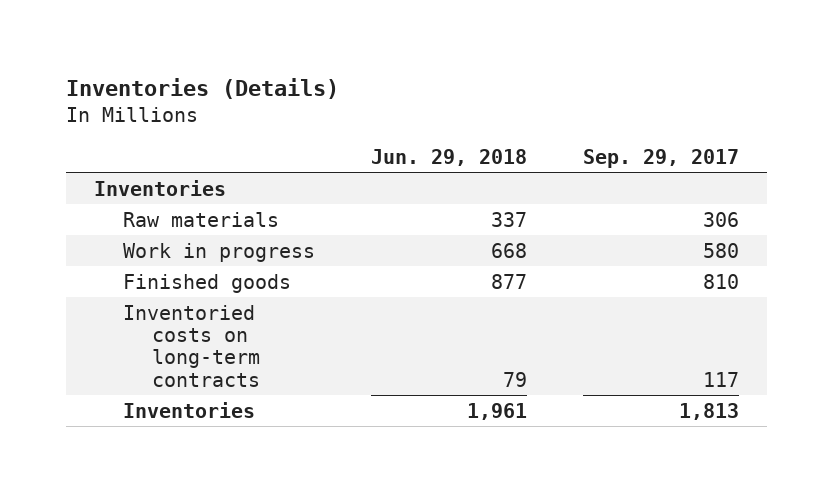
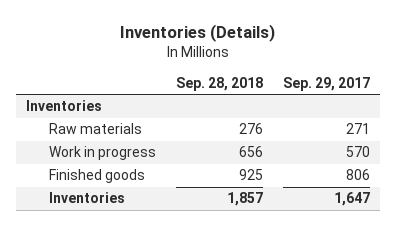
[370,148,527,166] Jun. 29, 2018 -> none
none -> [175,76,263,91] Sep. 28, 2018
[122,304,260,387] Inventoried costs on long-term contracts -> none
[703,211,740,227] 306 -> [345,123,370,135] 271
[703,242,740,258] 580 -> [345,146,370,158] 570
[703,273,740,289] 810 -> [345,169,370,181] 806
[679,402,740,420] 1,813 -> [333,192,370,207] 1,647

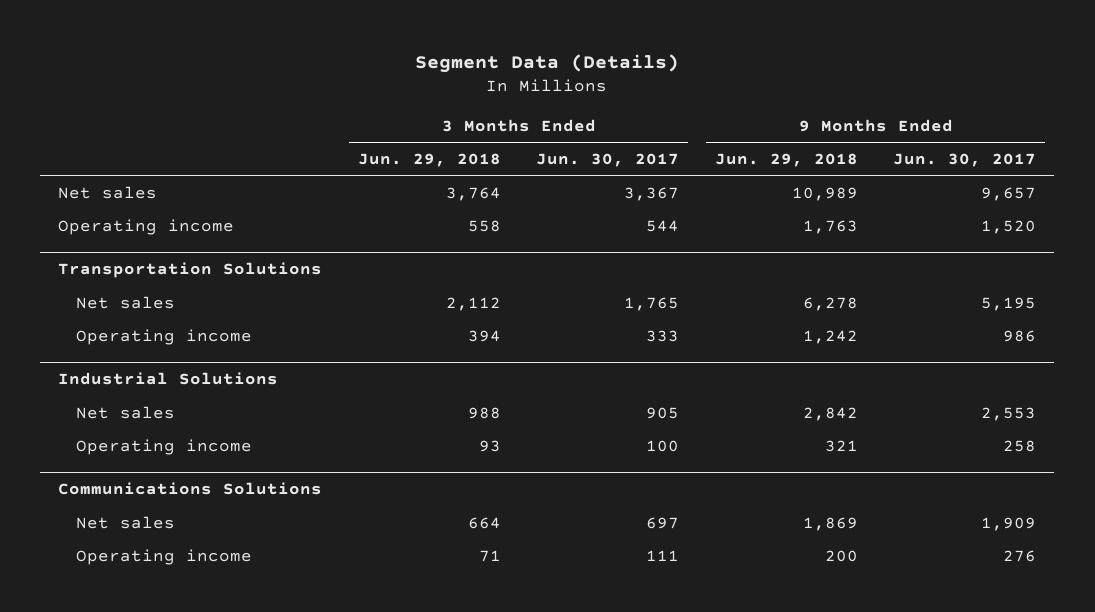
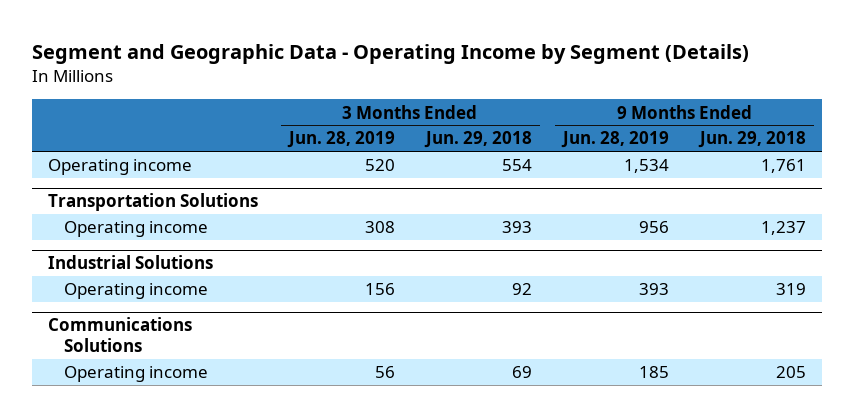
[415,53,680,73] Segment Data (Details) -> [32,43,750,64] Segment and Geographic Data - Operating Income by Segment (Details)
[536,152,680,167] Jun. 30, 2017 -> none
[893,152,1037,167] Jun. 30, 2017 -> none
none -> [286,131,395,149] Jun. 28, 2019
none -> [561,131,670,149] Jun. 28, 2019
[58,185,158,199] Net sales -> none
[467,219,501,232] 558 -> [502,159,533,172] 554
[802,219,858,234] 1,763 -> [761,159,807,174] 1,761
[75,295,175,309] Net sales -> none
[467,329,501,342] 394 -> [502,221,533,234] 393
[802,329,858,344] 1,242 -> [761,221,807,236] 1,237
[75,405,175,419] Net sales -> none
[478,439,501,452] 93 -> [512,283,533,296] 92
[824,439,858,452] 321 -> [776,283,807,296] 319
[75,515,175,529] Net sales -> none
[478,549,501,562] 71 -> [512,366,533,379] 69
[824,549,858,562] 200 -> [776,366,807,379] 205

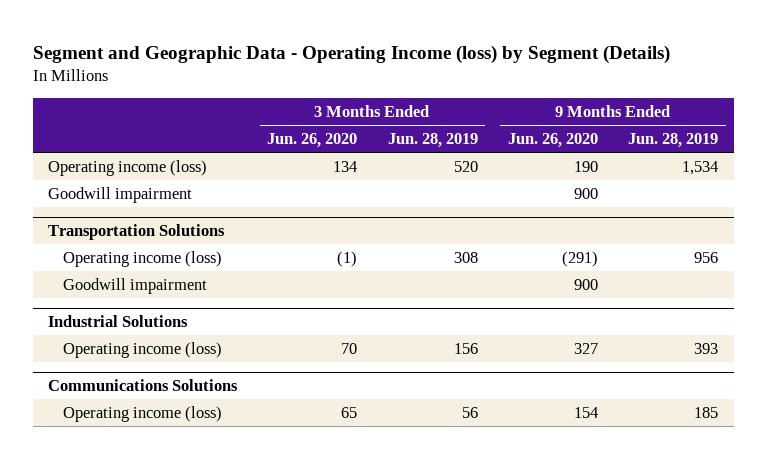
[32,43,750,64] Segment and Geographic Data - Operating Income by Segment (Details) -> [32,44,670,64] Segment and Geographic Data - Operating Income (loss) by Segment (Details)
[424,131,533,149] Jun. 29, 2018 -> none
[698,131,807,149] Jun. 29, 2018 -> none
none -> [267,132,358,148] Jun. 26, 2020
none -> [508,132,599,148] Jun. 26, 2020
[47,159,192,176] Operating income -> [47,159,207,176] Operating income (loss)
none -> [47,186,192,203] Goodwill impairment
[64,221,209,238] Operating income -> [63,250,223,267] Operating income (loss)
none -> [63,277,208,294] Goodwill impairment
[64,283,209,300] Operating income -> [63,341,223,358] Operating income (loss)
[64,366,209,383] Operating income -> [63,405,223,422] Operating income (loss)

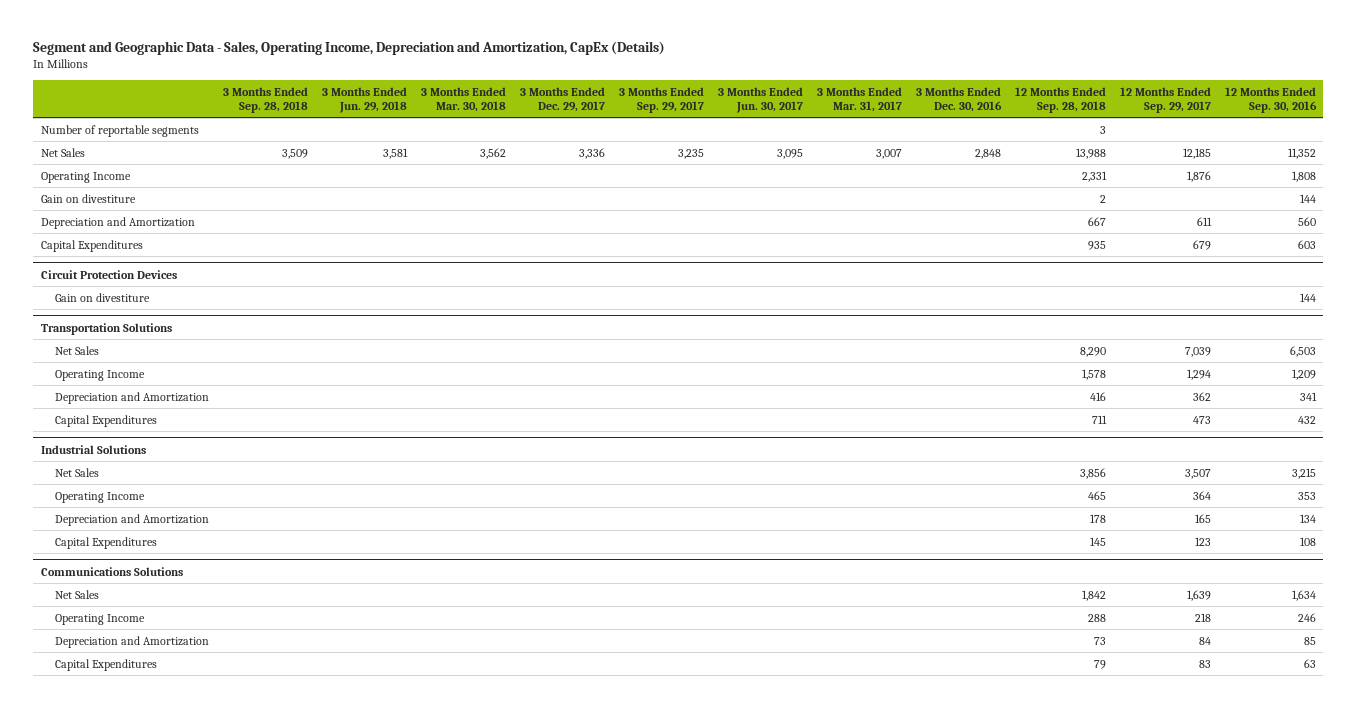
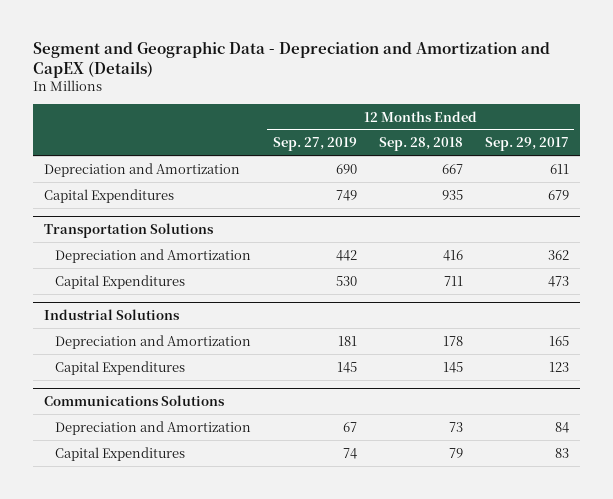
[33,41,666,56] Segment and Geographic Data - Sales, Operating Income, Depreciation and Amortization, CapEx (Details) -> [33,40,551,78] Segment and Geographic Data - Depreciation and Amortization and CapEX (Details)
[222,86,308,113] 3 Months Ended Sep. 28, 2018 -> none
[321,86,407,113] 3 Months Ended Jun. 29, 2018 -> none
[420,86,506,112] 3 Months Ended Mar. 30, 2018 -> none
[519,86,605,112] 3 Months Ended Dec. 29, 2017 -> none
[618,86,704,113] 3 Months Ended Sep. 29, 2017 -> none
[717,86,803,113] 3 Months Ended Jun. 30, 2017 -> none
[816,86,902,112] 3 Months Ended Mar. 31, 2017 -> none
[915,86,1002,112] 3 Months Ended Dec. 30, 2016 -> none
[1224,86,1317,113] 12 Months Ended Sep. 30, 2016 -> none
none -> [272,137,357,152] Sep. 27, 2019
[40,124,199,137] Number of reportable segments -> none
[40,147,85,157] Net Sales -> none
[40,171,131,183] Operating Income -> none
[40,193,136,203] Gain on divestiture -> none
[40,269,177,279] Circuit Protection Devices -> none
[54,292,150,302] Gain on divestiture -> none
[54,345,99,355] Net Sales -> none
[54,369,145,381] Operating Income -> none
[54,467,99,477] Net Sales -> none
[54,491,145,503] Operating Income -> none
[54,589,99,599] Net Sales -> none
[54,613,145,625] Operating Income -> none

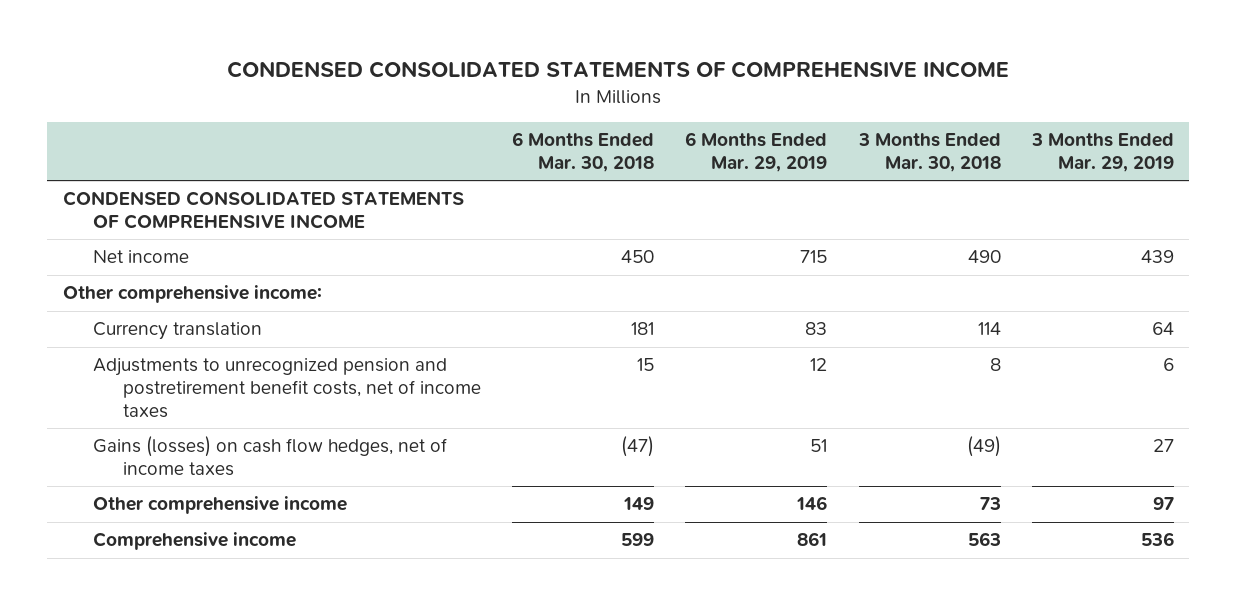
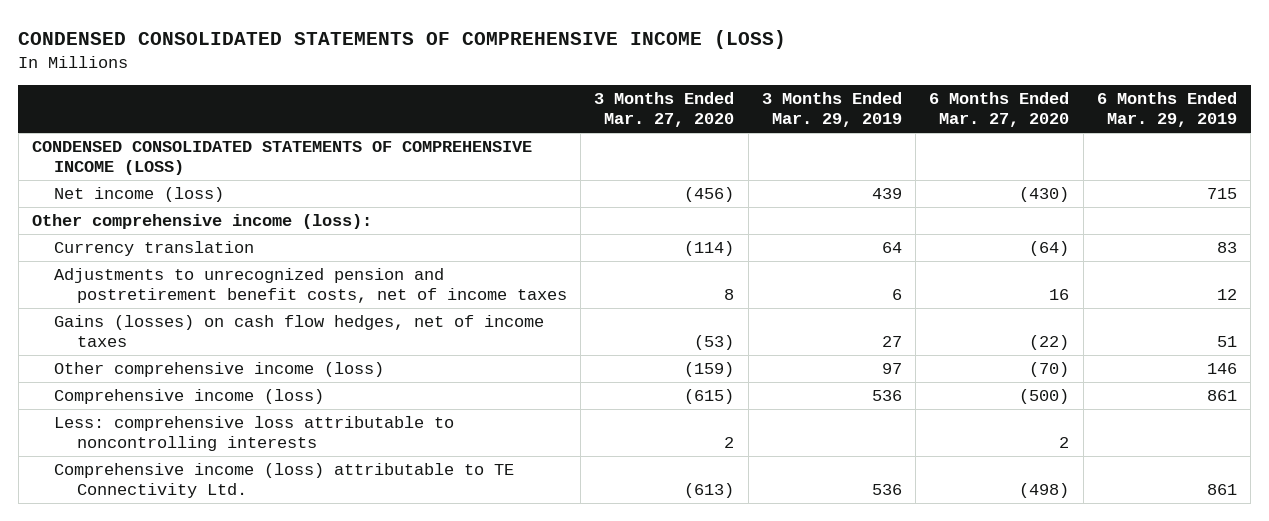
[227,60,1010,78] CONDENSED CONSOLIDATED STATEMENTS OF COMPREHENSIVE INCOME -> [18,29,787,49] CONDENSED CONSOLIDATED STATEMENTS OF COMPREHENSIVE INCOME (LOSS)
[512,131,655,172] 6 Months Ended Mar. 30, 2018 -> none
[857,132,1001,172] 3 Months Ended Mar. 30, 2018 -> none
none -> [594,91,735,128] 3 Months Ended Mar. 27, 2020
none -> [929,91,1070,128] 6 Months Ended Mar. 27, 2020
[62,191,464,230] CONDENSED CONSOLIDATED STATEMENTS OF COMPREHENSIVE INCOME -> [32,141,533,176] CONDENSED CONSOLIDATED STATEMENTS OF COMPREHENSIVE INCOME (LOSS)
[92,250,189,264] Net income -> [54,187,225,203] Net income (loss)
[62,285,322,304] Other comprehensive income: -> [32,214,373,230] Other comprehensive income (loss):
[92,496,347,515] Other comprehensive income -> [54,362,385,378] Other comprehensive income (loss)
none -> [54,389,325,405] Comprehensive income (loss)
none -> [54,416,455,452] Less: comprehensive loss attributable to noncontrolling interests
[92,532,296,551] Comprehensive income -> [54,463,515,499] Comprehensive income (loss) attributable to TE Connectivity Ltd.

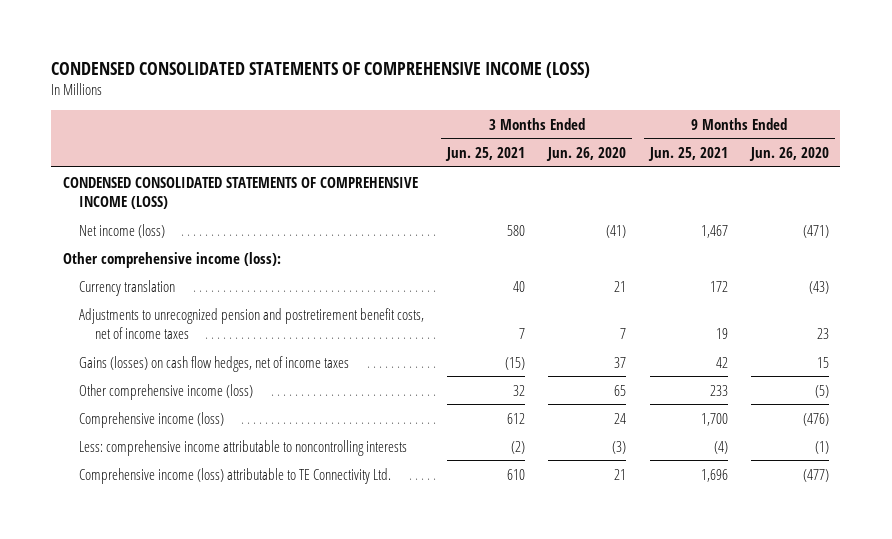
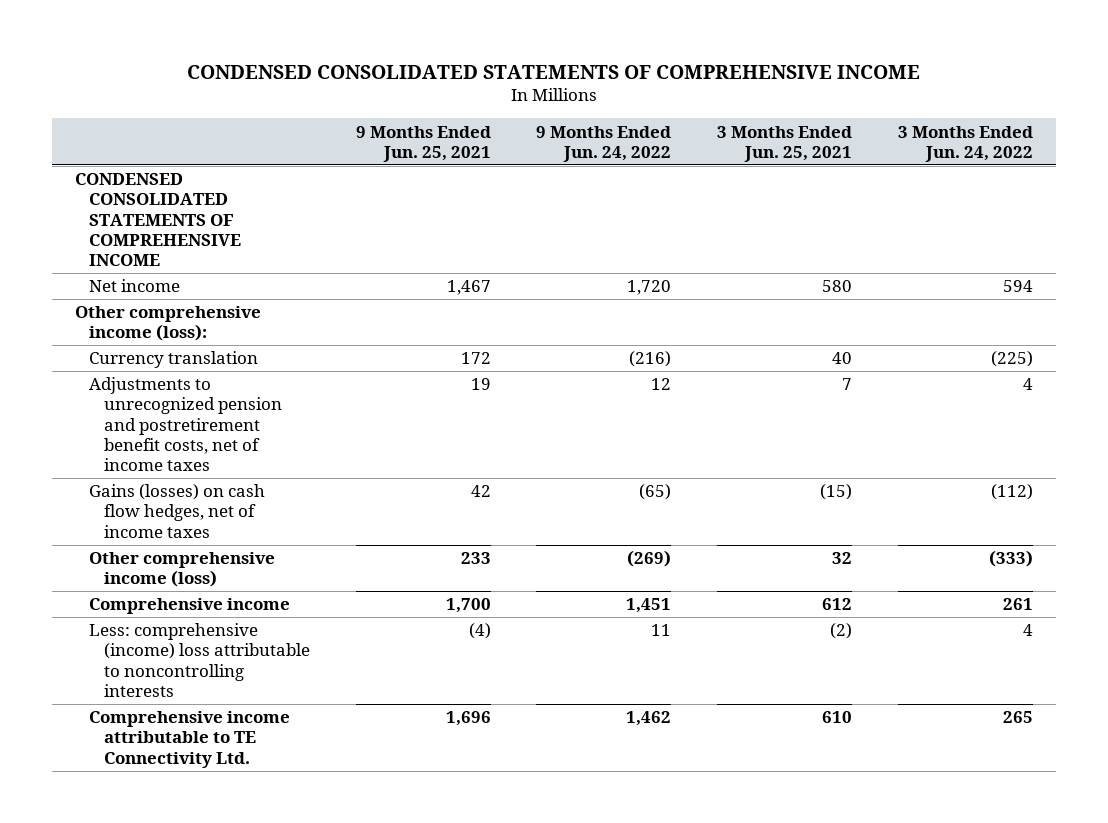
[51,61,591,78] CONDENSED CONSOLIDATED STATEMENTS OF COMPREHENSIVE INCOME (LOSS) -> [186,64,920,79] CONDENSED CONSOLIDATED STATEMENTS OF COMPREHENSIVE INCOME
[546,147,627,162] Jun. 26, 2020 -> none
[748,147,829,162] Jun. 26, 2020 -> none
none -> [536,125,672,162] 9 Months Ended Jun. 24, 2022
none -> [897,125,1033,162] 3 Months Ended Jun. 24, 2022
[62,176,418,209] CONDENSED CONSOLIDATED STATEMENTS OF COMPREHENSIVE INCOME (LOSS) -> [75,173,242,266] CONDENSED CONSOLIDATED STATEMENTS OF COMPREHENSIVE INCOME
[79,223,166,238] Net income (loss) -> [89,279,181,293] Net income
[79,411,225,428] Comprehensive income (loss) -> [89,598,291,615] Comprehensive income
[79,439,408,456] Less: comprehensive income attributable to noncontrolling interests -> [89,623,310,697] Less: comprehensive (income) loss attributable to noncontrolling interests
[79,467,392,484] Comprehensive income (loss) attributable to TE Connectivity Ltd. -> [89,711,291,768] Comprehensive income attributable to TE Connectivity Ltd.

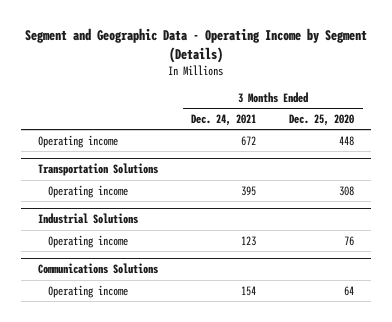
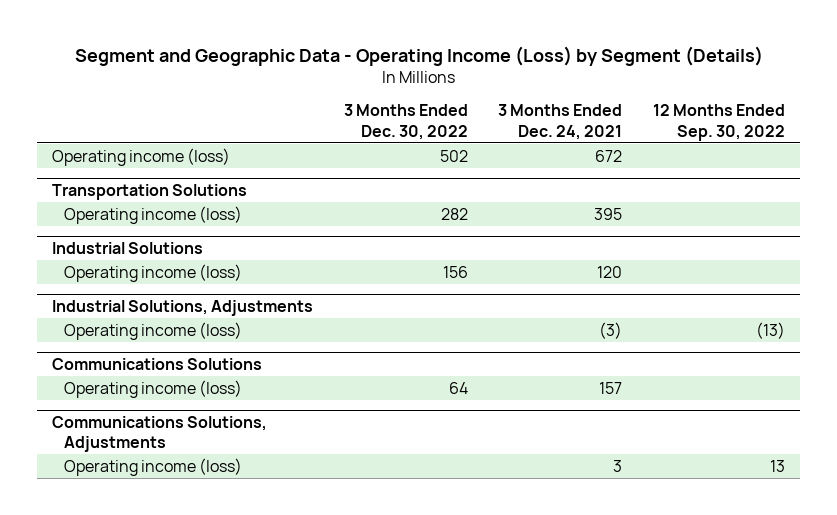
[25,28,368,64] Segment and Geographic Data - Operating Income by Segment (Details) -> [74,45,763,66] Segment and Geographic Data - Operating Income (Loss) by Segment (Details)
[289,114,355,127] Dec. 25, 2020 -> none
none -> [343,104,468,140] 3 Months Ended Dec. 30, 2022
none -> [652,104,785,141] 12 Months Ended Sep. 30, 2022
[38,134,119,148] Operating income -> [52,147,231,166] Operating income (loss)
[47,184,128,198] Operating income -> [63,205,242,224] Operating income (loss)
[47,234,128,248] Operating income -> [63,263,242,282] Operating income (loss)
[241,235,257,246] 123 -> [597,265,623,278] 120
none -> [52,299,314,316] Industrial Solutions, Adjustments
none -> [63,321,242,340] Operating income (loss)
[47,284,128,298] Operating income -> [63,379,242,398] Operating income (loss)
[241,285,257,296] 154 -> [599,381,623,394] 157
none -> [52,415,268,453] Communications Solutions, Adjustments
none -> [63,457,242,476] Operating income (loss)

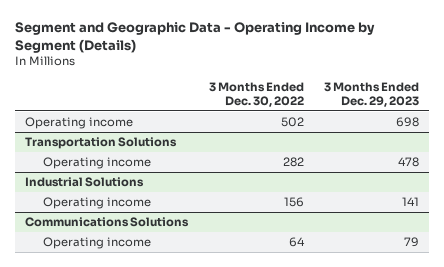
[74,45,763,66] Segment and Geographic Data - Operating Income (Loss) by Segment (Details) -> [14,22,375,54] Segment and Geographic Data - Operating Income by Segment (Details)
[498,104,623,140] 3 Months Ended Dec. 24, 2021 -> none
[652,104,785,141] 12 Months Ended Sep. 30, 2022 -> none
none -> [324,81,420,108] 3 Months Ended Dec. 29, 2023
[52,147,231,166] Operating income (loss) -> [25,116,134,129] Operating income
[63,205,242,224] Operating income (loss) -> [42,156,151,169] Operating income
[52,299,314,316] Industrial Solutions, Adjustments -> none
[63,321,242,340] Operating income (loss) -> none
[63,263,242,282] Operating income (loss) -> [42,196,151,209] Operating income
[52,415,268,453] Communications Solutions, Adjustments -> none
[63,457,242,476] Operating income (loss) -> none
[63,379,242,398] Operating income (loss) -> [42,236,151,249] Operating income

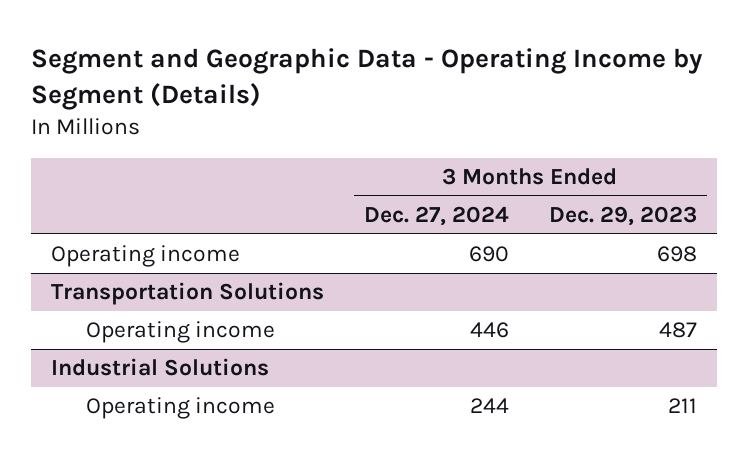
[208,81,304,108] 3 Months Ended Dec. 30, 2022 -> none
none -> [363,205,509,226] Dec. 27, 2024
[398,156,420,167] 478 -> [658,322,697,339] 487
[25,216,190,227] Communications Solutions -> none
[42,236,151,249] Operating income -> none
[402,196,420,206] 141 -> [667,398,697,414] 211

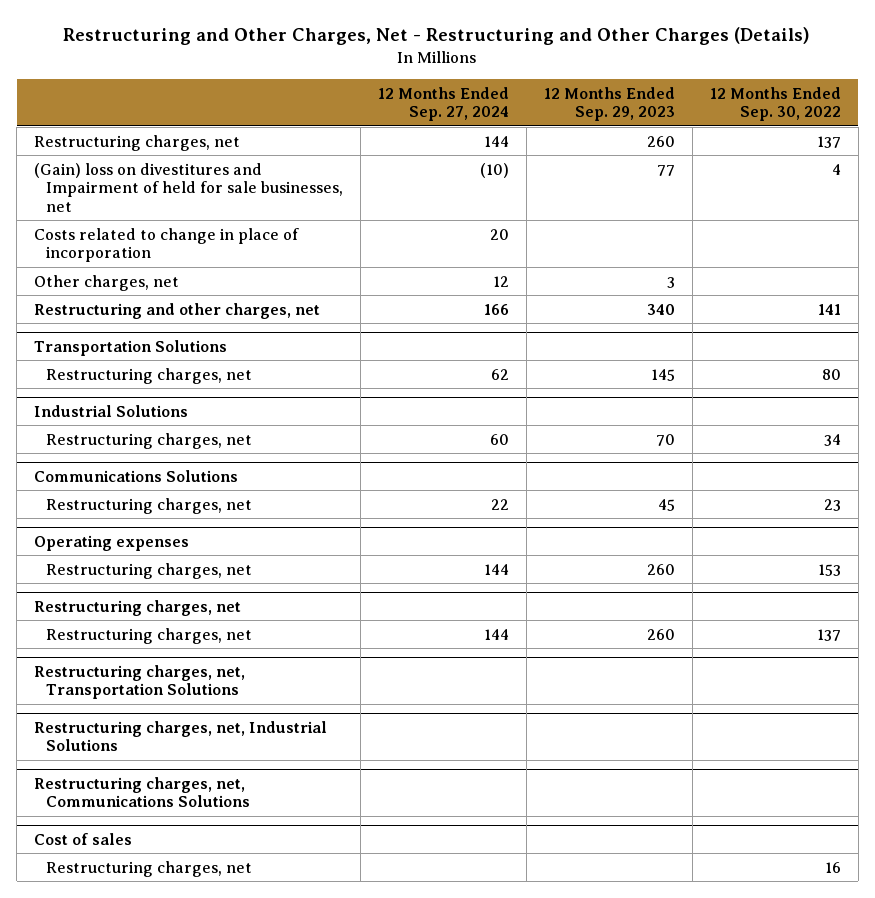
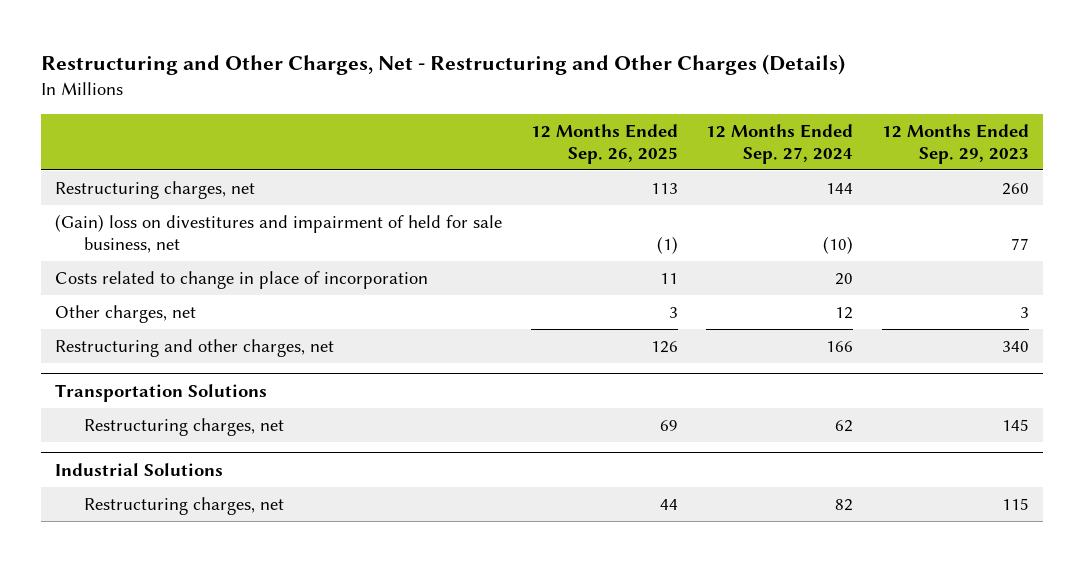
[709,86,841,122] 12 Months Ended Sep. 30, 2022 -> none
none -> [530,123,678,164] 12 Months Ended Sep. 26, 2025
[33,162,344,212] (Gain) loss on divestitures and Impairment of held for sale businesses, net -> [55,213,503,253] (Gain) loss on divestitures and impairment of held for sale business, net
[33,469,238,482] Communications Solutions -> none
[46,497,253,514] Restructuring charges, net -> none
[33,534,189,551] Operating expenses -> none
[46,562,253,579] Restructuring charges, net -> none
[33,599,241,616] Restructuring charges, net -> none
[46,627,253,644] Restructuring charges, net -> none
[33,664,245,700] Restructuring charges, net, Transportation Solutions -> none
[33,720,327,752] Restructuring charges, net, Industrial Solutions -> none
[33,776,251,808] Restructuring charges, net, Communications Solutions -> none
[33,832,132,845] Cost of sales -> none
[46,860,253,877] Restructuring charges, net -> none
[490,433,510,445] 60 -> [835,498,854,511] 82
[656,433,676,446] 70 -> [1001,497,1029,510] 115

